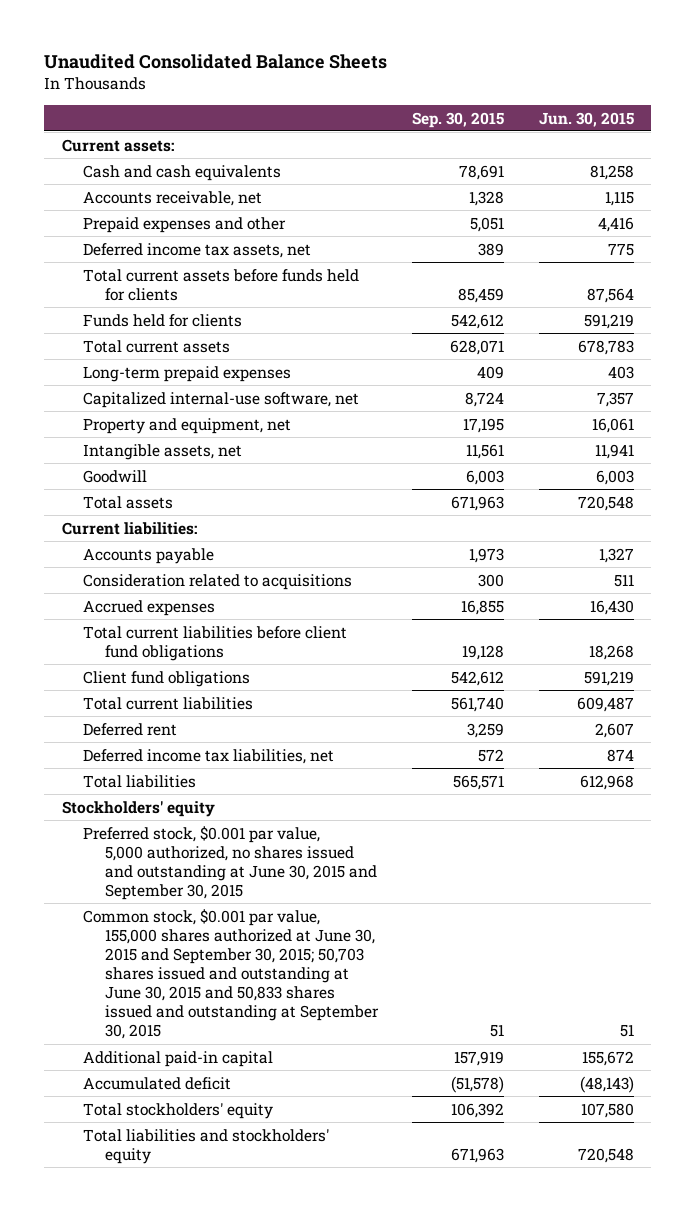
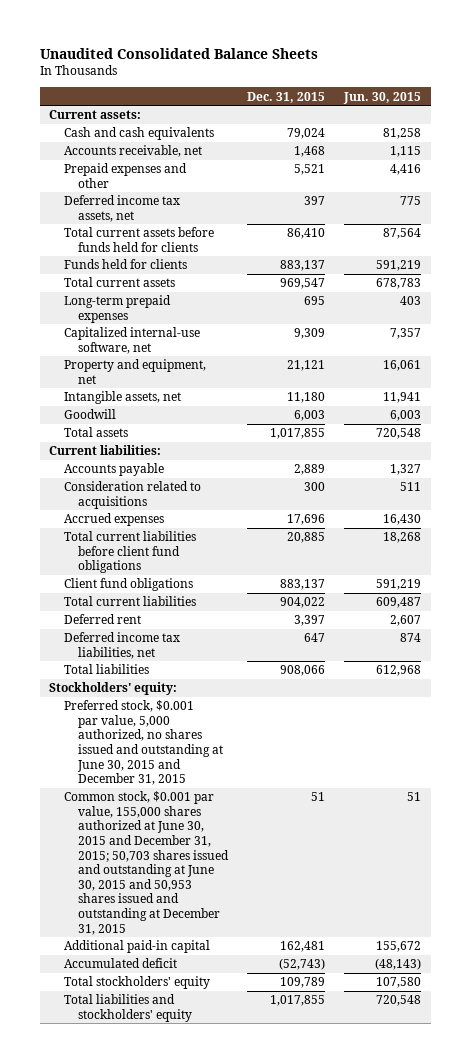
[412,111,505,128] Sep. 30, 2015 -> none
none -> [247,91,326,103] Dec. 31, 2015
[61,800,215,817] Stockholders' equity -> [49,682,178,696] Stockholders' equity:
[83,825,377,900] Preferred stock, $0.001 par value, 5,000 authorized, no shares issued and outstanding at June 30, 2015 and September 30, 2015 -> [63,700,224,786] Preferred stock, $0.001 par value, 5,000 authorized, no shares issued and outstanding at June 30, 2015 and December 31, 2015
[83,908,379,1040] Common stock, $0.001 par value, 155,000 shares authorized at June 30, 2015 and September 30, 2015; 50,703 shares issued and outstanding at June 30, 2015 and 50,833 shares issued and outstanding at September 30, 2015 -> [63,791,230,935] Common stock, $0.001 par value, 155,000 shares authorized at June 30, 2015 and December 31, 2015; 50,703 shares issued and outstanding at June 30, 2015 and 50,953 shares issued and outstanding at December 31, 2015

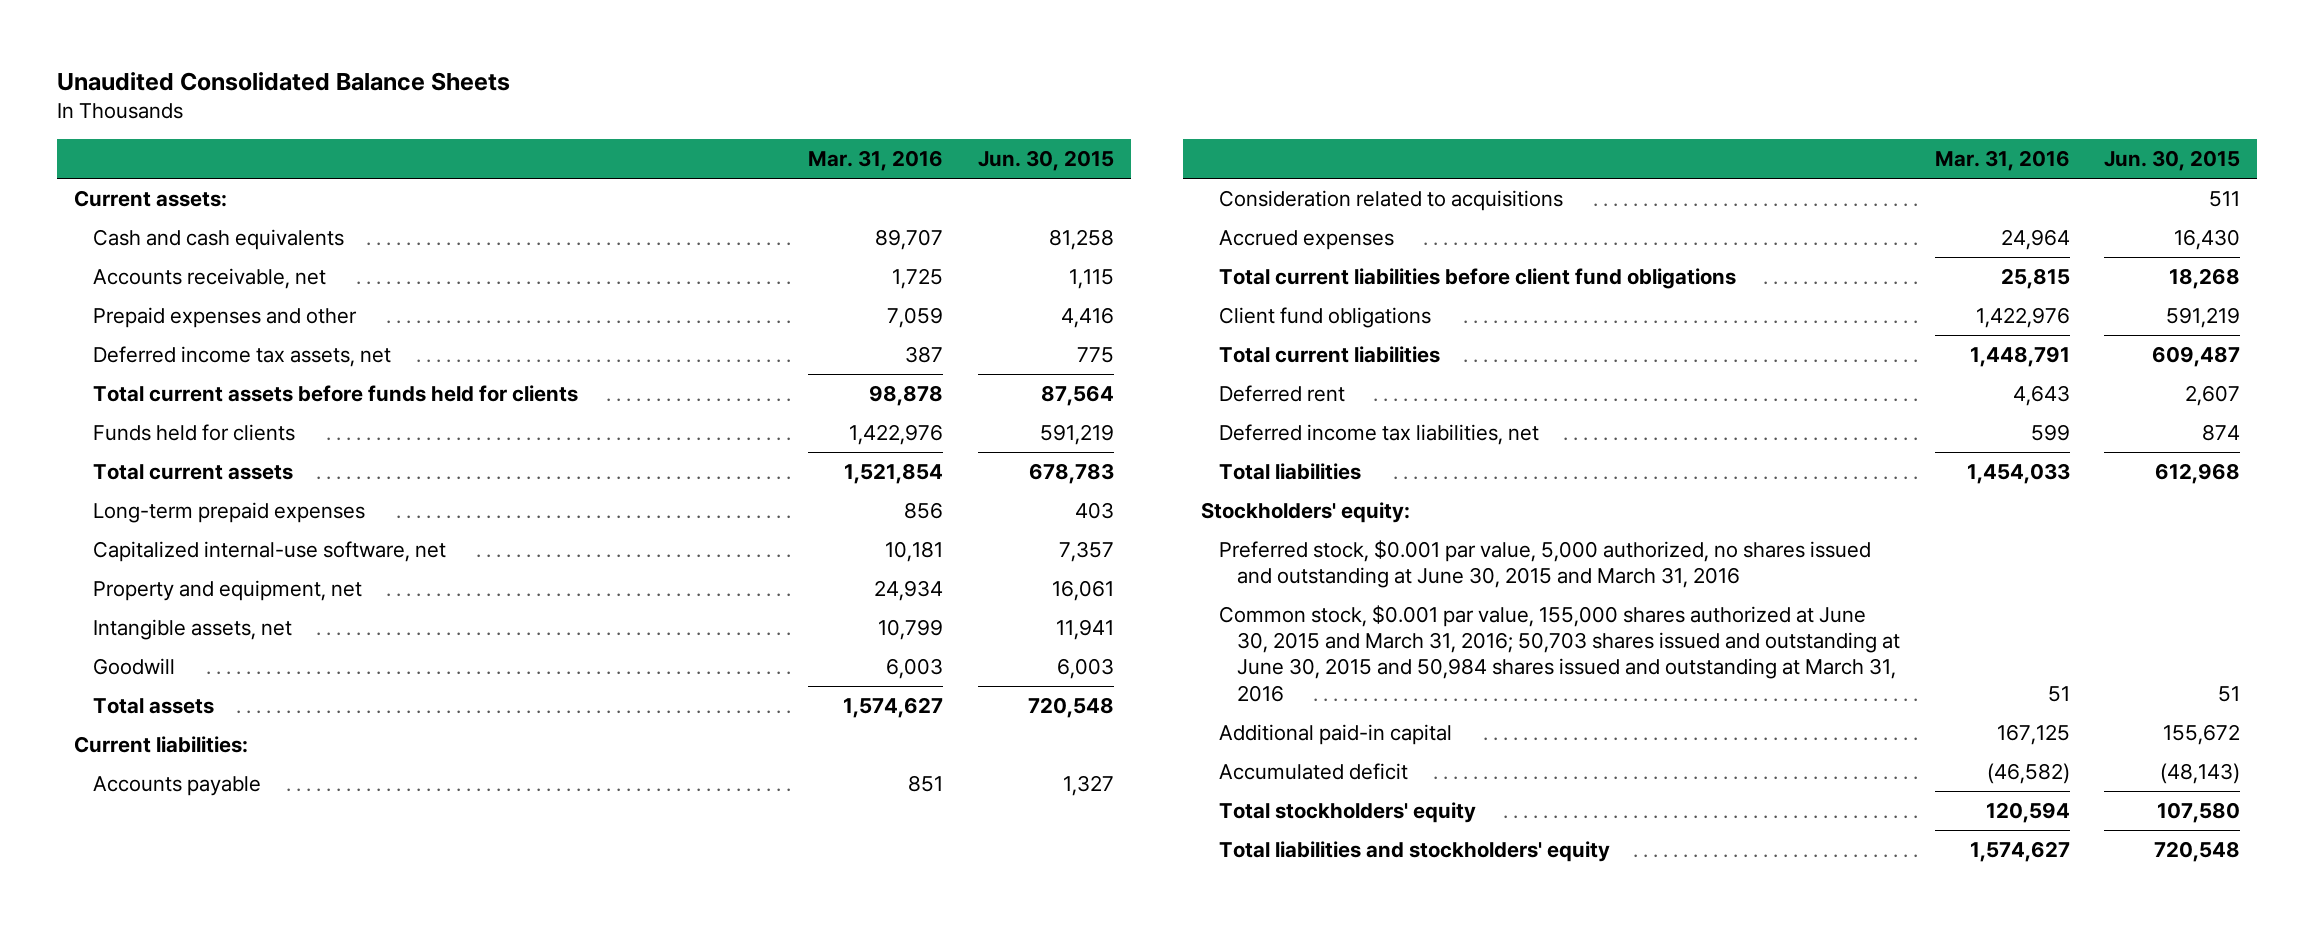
[247,91,326,103] Dec. 31, 2015 -> none
none -> [808,150,944,172] Mar. 31, 2016
[63,700,224,786] Preferred stock, $0.001 par value, 5,000 authorized, no shares issued and outstanding at June 30, 2015 and December 31, 2015 -> [1218,540,1871,589] Preferred stock, $0.001 par value, 5,000 authorized, no shares issued and outstanding at June 30, 2015 and March 31, 2016
[63,791,230,935] Common stock, $0.001 par value, 155,000 shares authorized at June 30, 2015 and December 31, 2015; 50,703 shares issued and outstanding at June 30, 2015 and 50,953 shares issued and outstanding at December 31, 2015 -> [1218,605,1901,702] Common stock, $0.001 par value, 155,000 shares authorized at June 30, 2015 and March 31, 2016; 50,703 shares issued and outstanding at June 30, 2015 and 50,984 shares issued and outstanding at March 31, 2016

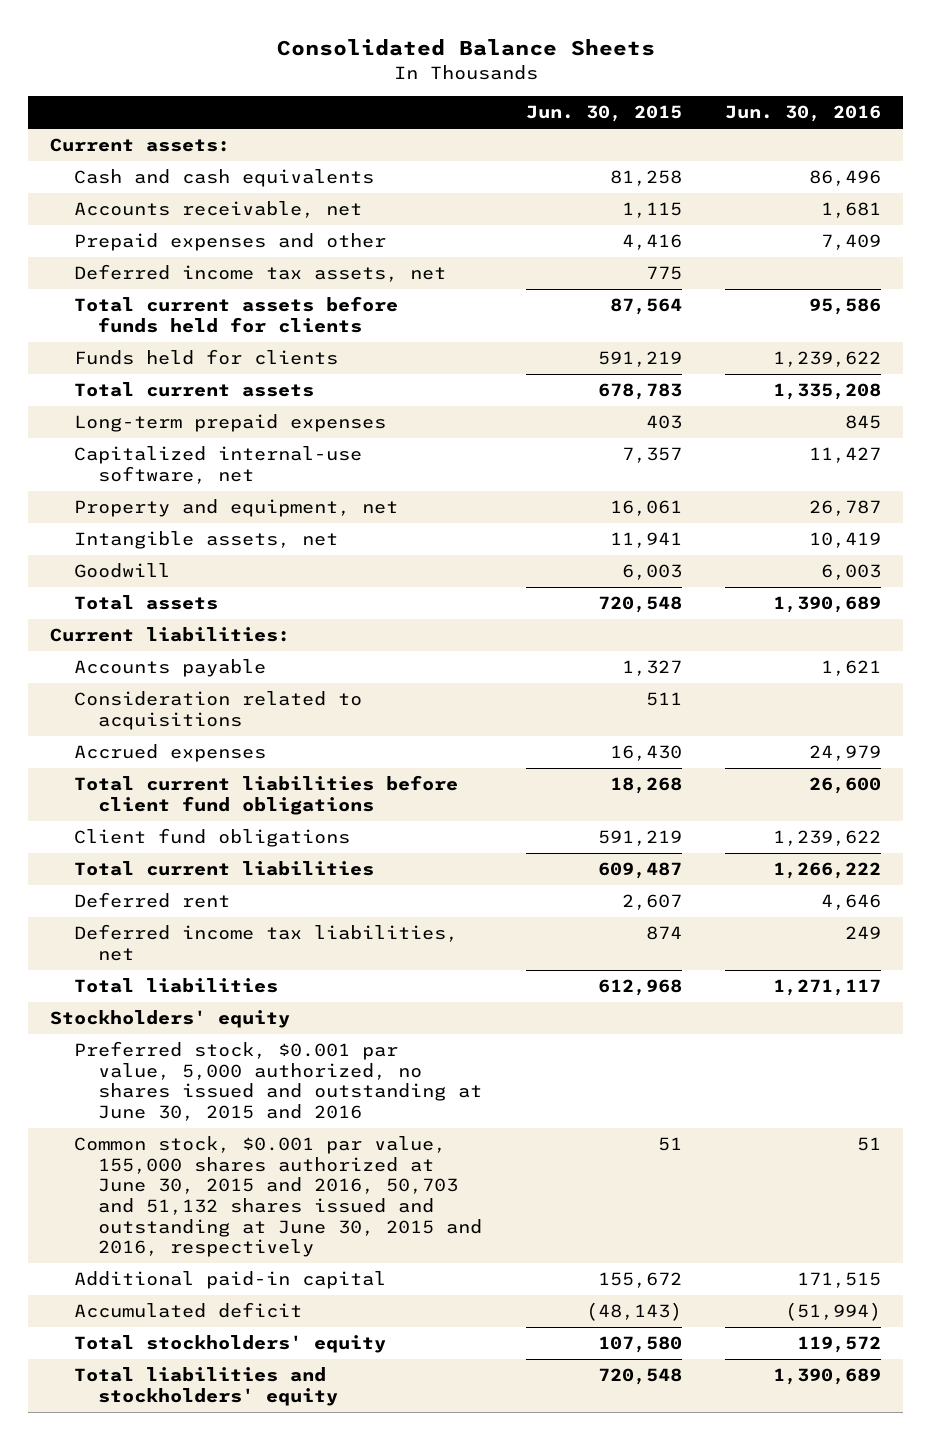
[56,71,510,91] Unaudited Consolidated Balance Sheets -> [276,39,655,57] Consolidated Balance Sheets
[808,150,944,172] Mar. 31, 2016 -> none
none -> [725,105,882,123] Jun. 30, 2016
[1200,502,1410,524] Stockholders' equity: -> [50,1010,291,1029] Stockholders' equity
[1218,540,1871,589] Preferred stock, $0.001 par value, 5,000 authorized, no shares issued and outstanding at June 30, 2015 and March 31, 2016 -> [73,1041,482,1122] Preferred stock, $0.001 par value, 5,000 authorized, no shares issued and outstanding at June 30, 2015 and 2016
[1218,605,1901,702] Common stock, $0.001 par value, 155,000 shares authorized at June 30, 2015 and March 31, 2016; 50,703 shares issued and outstanding at June 30, 2015 and 50,984 shares issued and outstanding at March 31, 2016 -> [73,1136,482,1258] Common stock, $0.001 par value, 155,000 shares authorized at June 30, 2015 and 2016, 50,703 and 51,132 shares issued and outstanding at June 30, 2015 and 2016, respectively

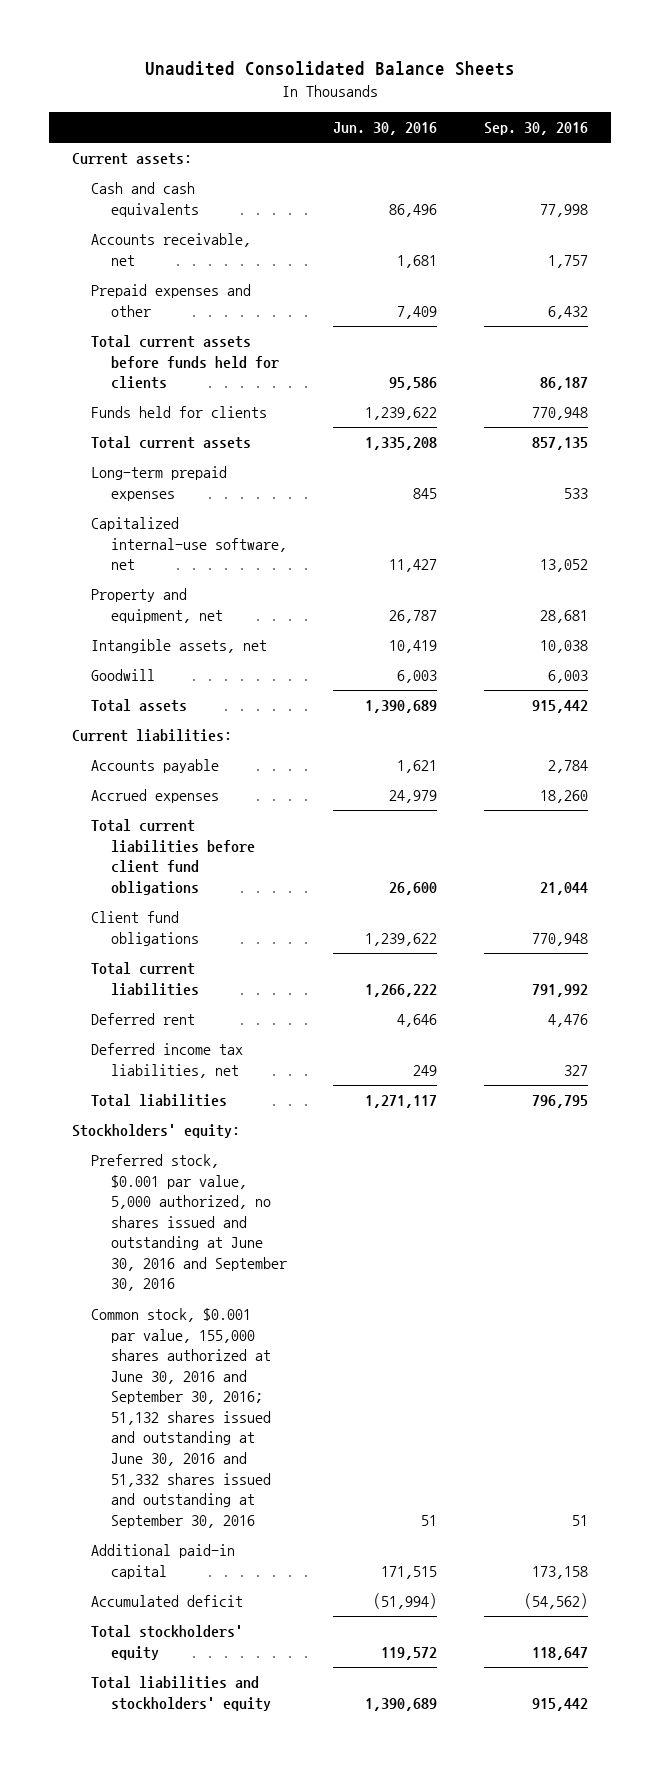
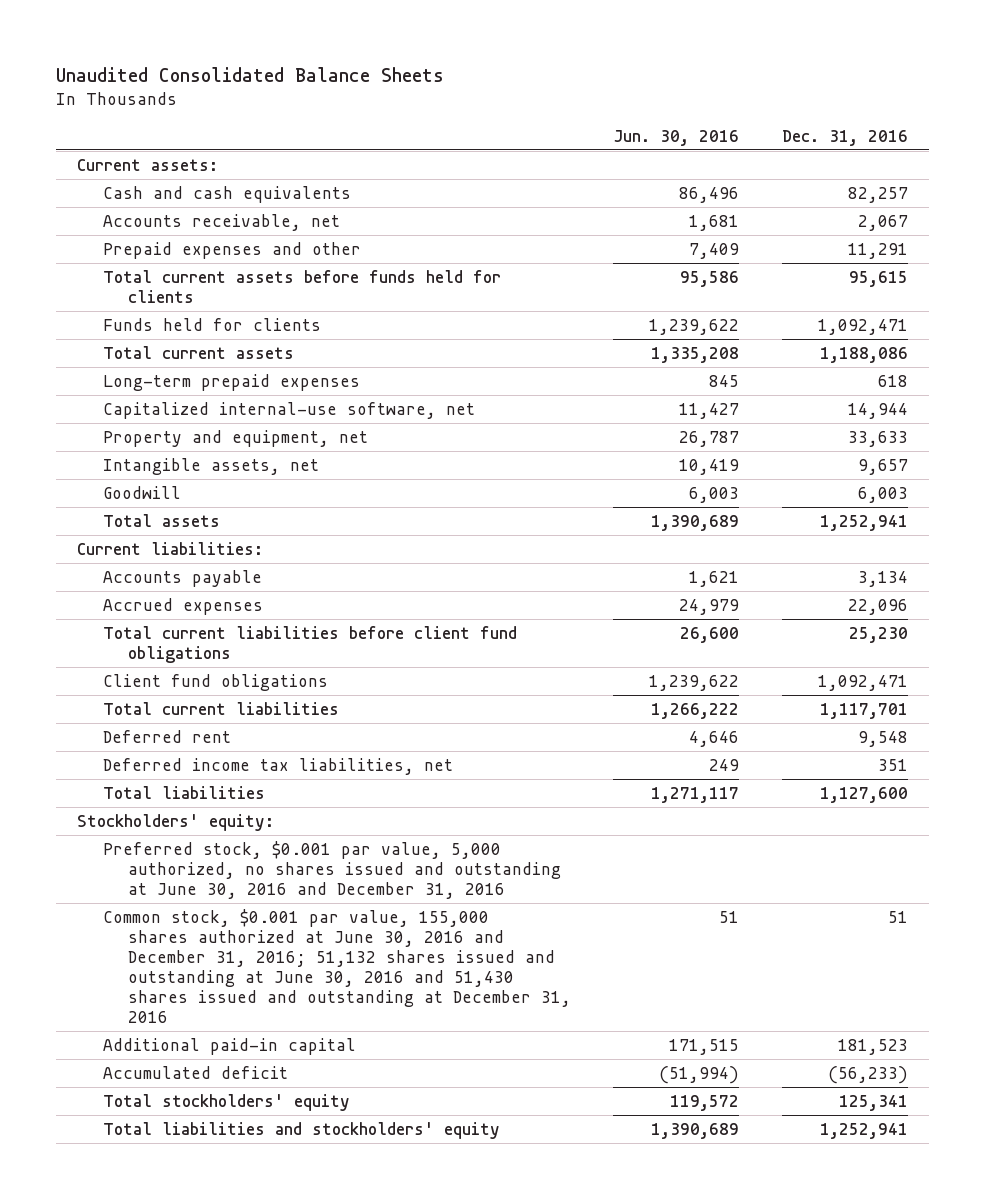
[483,122,588,136] Sep. 30, 2016 -> none
none -> [781,129,908,146] Dec. 31, 2016
[91,1154,287,1292] Preferred stock, $0.001 par value, 5,000 authorized, no shares issued and outstanding at June 30, 2016 and September 30, 2016 -> [102,840,561,899] Preferred stock, $0.001 par value, 5,000 authorized, no shares issued and outstanding at June 30, 2016 and December 31, 2016
[91,1308,271,1528] Common stock, $0.001 par value, 155,000 shares authorized at June 30, 2016 and September 30, 2016; 51,132 shares issued and outstanding at June 30, 2016 and 51,332 shares issued and outstanding at September 30, 2016 -> [102,908,571,1024] Common stock, $0.001 par value, 155,000 shares authorized at June 30, 2016 and December 31, 2016; 51,132 shares issued and outstanding at June 30, 2016 and 51,430 shares issued and outstanding at December 31, 2016

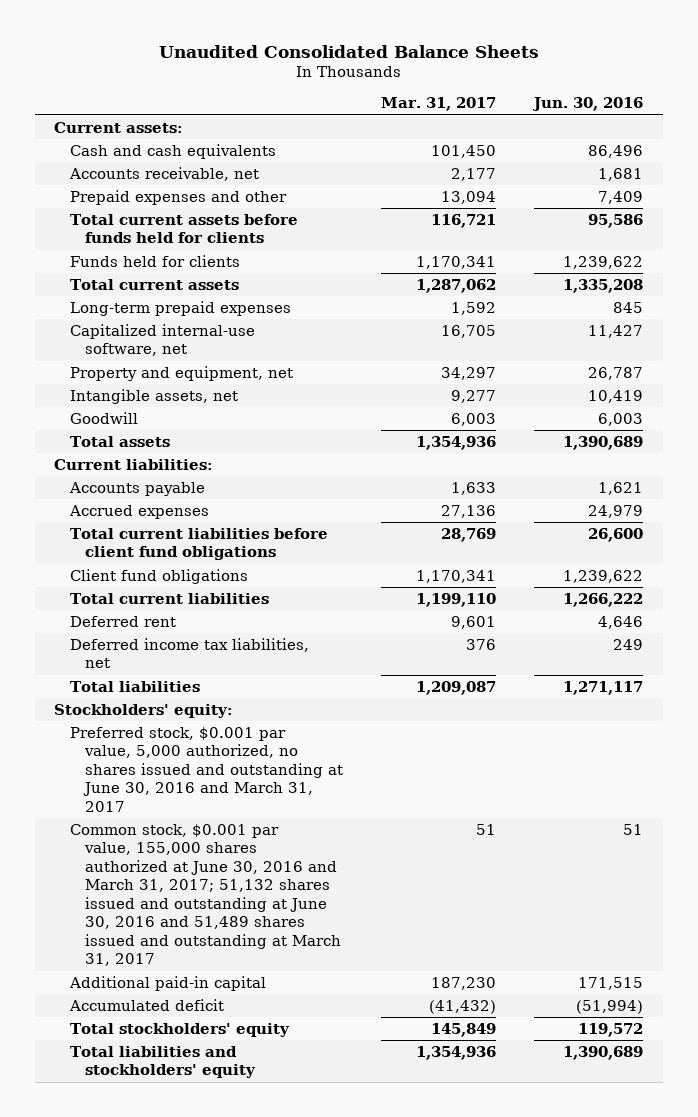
[781,129,908,146] Dec. 31, 2016 -> none
none -> [381,97,497,112] Mar. 31, 2017
[102,840,561,899] Preferred stock, $0.001 par value, 5,000 authorized, no shares issued and outstanding at June 30, 2016 and December 31, 2016 -> [69,726,344,812] Preferred stock, $0.001 par value, 5,000 authorized, no shares issued and outstanding at June 30, 2016 and March 31, 2017
[102,908,571,1024] Common stock, $0.001 par value, 155,000 shares authorized at June 30, 2016 and December 31, 2016; 51,132 shares issued and outstanding at June 30, 2016 and 51,430 shares issued and outstanding at December 31, 2016 -> [69,823,342,967] Common stock, $0.001 par value, 155,000 shares authorized at June 30, 2016 and March 31, 2017; 51,132 shares issued and outstanding at June 30, 2016 and 51,489 shares issued and outstanding at March 31, 2017

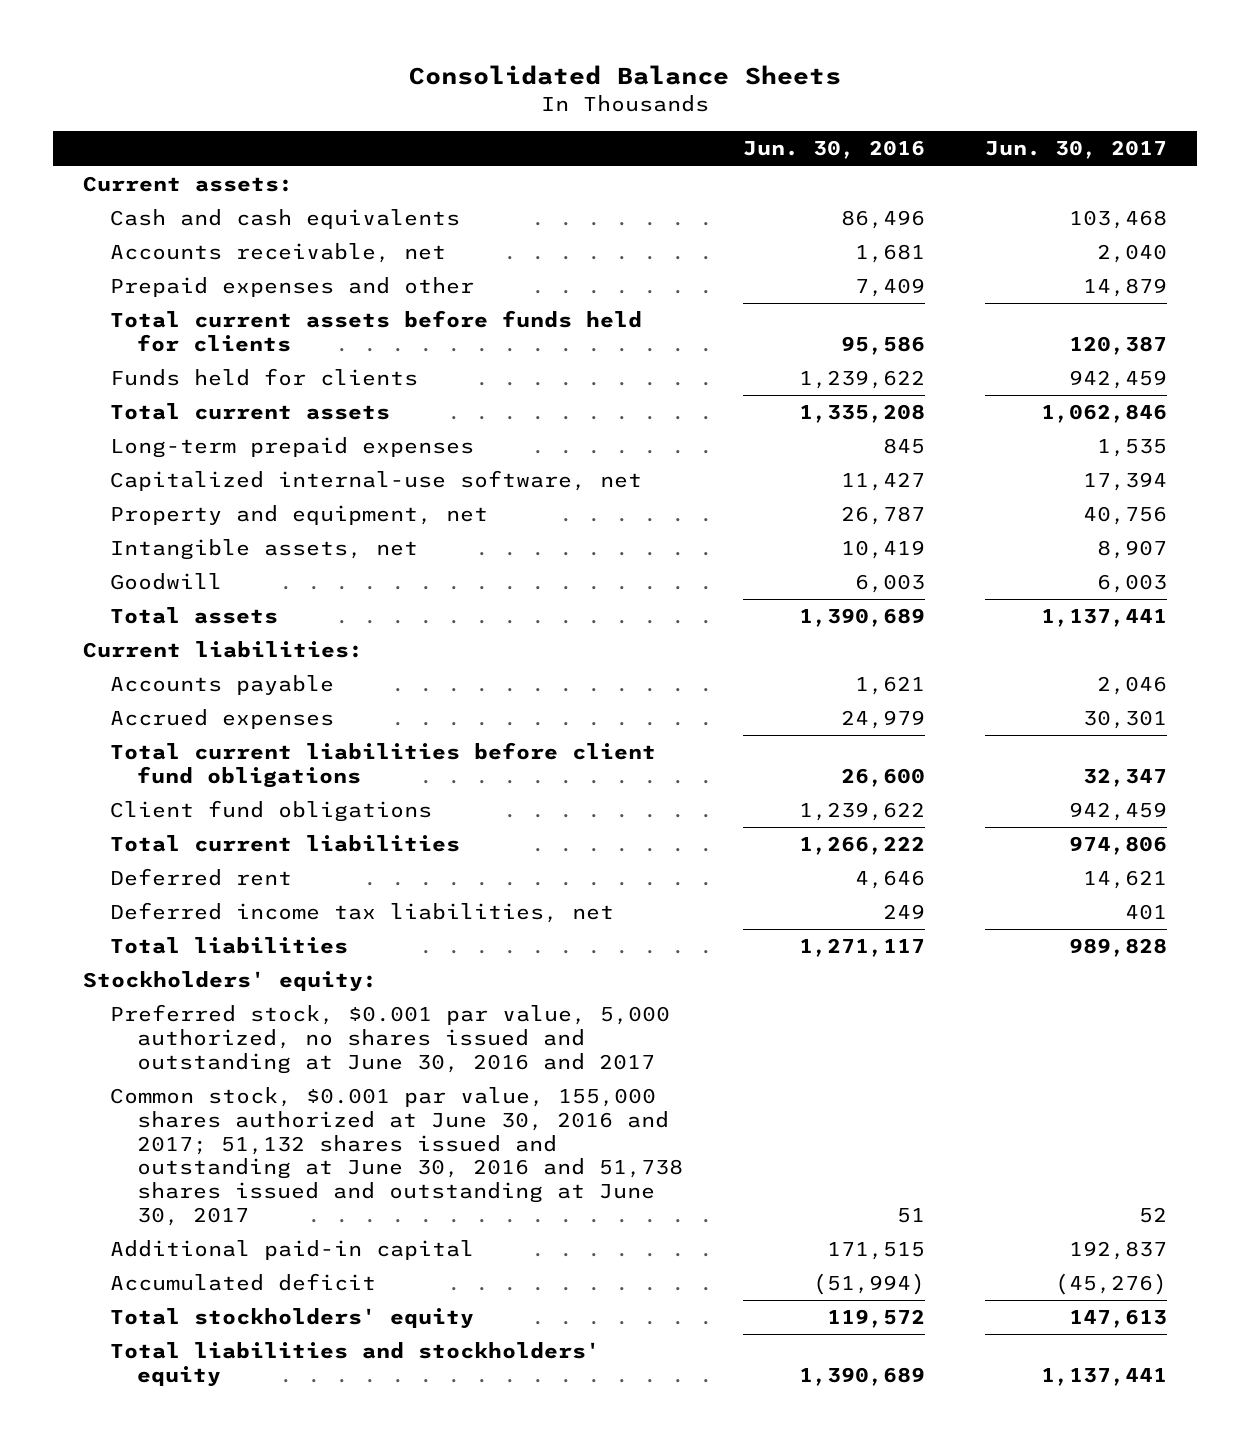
[158,44,539,58] Unaudited Consolidated Balance Sheets -> [409,65,842,86] Consolidated Balance Sheets
[381,97,497,112] Mar. 31, 2017 -> none
none -> [985,140,1168,160] Jun. 30, 2017
[69,726,344,812] Preferred stock, $0.001 par value, 5,000 authorized, no shares issued and outstanding at June 30, 2016 and March 31, 2017 -> [109,1004,670,1074] Preferred stock, $0.001 par value, 5,000 authorized, no shares issued and outstanding at June 30, 2016 and 2017
[69,823,342,967] Common stock, $0.001 par value, 155,000 shares authorized at June 30, 2016 and March 31, 2017; 51,132 shares issued and outstanding at June 30, 2016 and 51,489 shares issued and outstanding at March 31, 2017 -> [109,1087,683,1226] Common stock, $0.001 par value, 155,000 shares authorized at June 30, 2016 and 2017; 51,132 shares issued and outstanding at June 30, 2016 and 51,738 shares issued and outstanding at June 30, 2017

